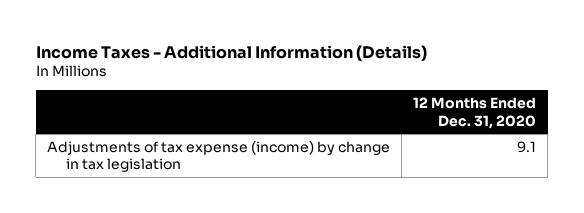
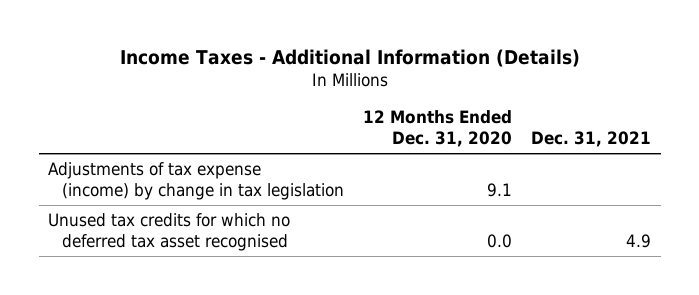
none -> [531,131,652,148] Dec. 31, 2021
none -> [48,213,291,251] Unused tax credits for which no deferred tax asset recognised

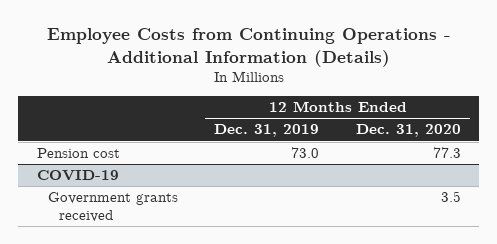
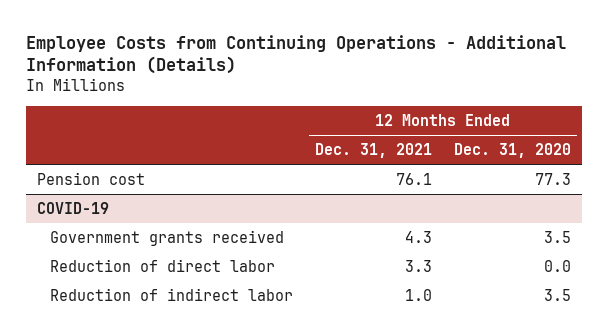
[214,124,320,138] Dec. 31, 2019 -> none
none -> [315,143,433,159] Dec. 31, 2021
none -> [49,258,275,272] Reduction of direct labor
none -> [49,287,293,301] Reduction of indirect labor

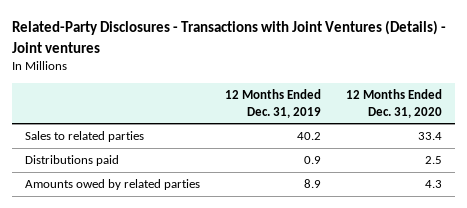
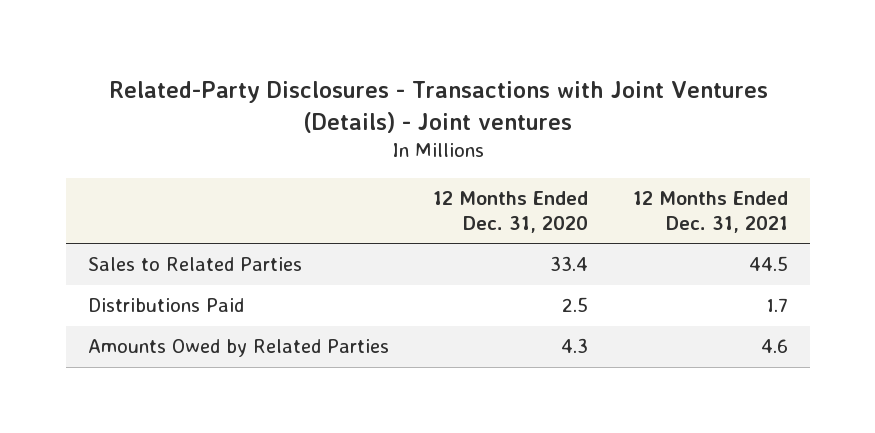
[224,89,321,118] 12 Months Ended Dec. 31, 2019 -> none
none -> [632,191,788,233] 12 Months Ended Dec. 31, 2021
[24,131,144,143] Sales to related parties -> [87,257,302,272] Sales to Related Parties
[24,155,119,167] Distributions paid -> [87,298,244,313] Distributions Paid
[24,179,200,191] Amounts owed by related parties -> [87,339,389,358] Amounts Owed by Related Parties

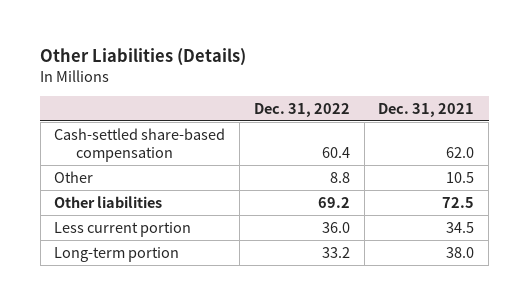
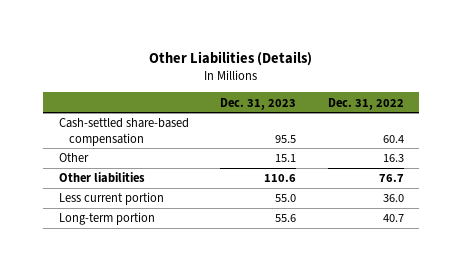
[378,102,475,117] Dec. 31, 2021 -> none
none -> [220,97,297,110] Dec. 31, 2023
[329,171,350,183] 8.8 -> [382,154,404,163] 16.3
[317,196,350,208] 69.2 -> [378,174,404,183] 76.7
[321,246,350,258] 33.2 -> [382,214,404,223] 40.7

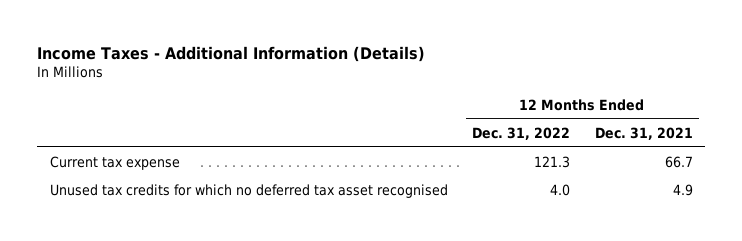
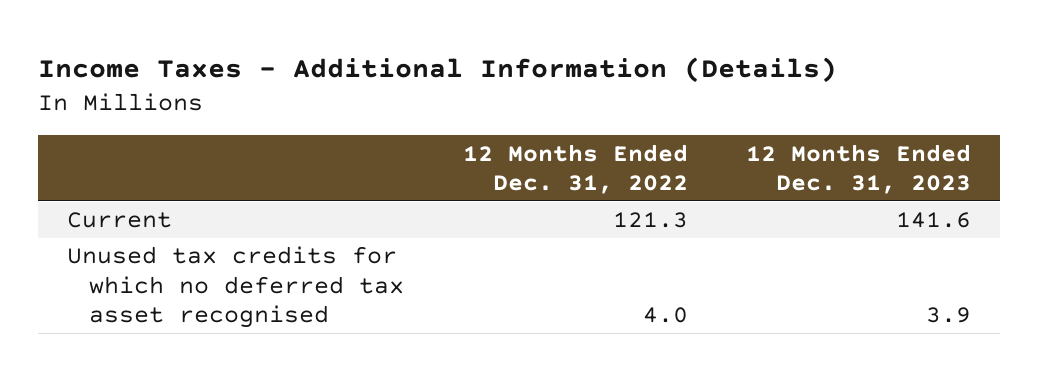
[594,126,693,140] Dec. 31, 2021 -> none
none -> [745,143,971,195] 12 Months Ended Dec. 31, 2023
[49,155,180,170] Current tax expense -> [66,212,172,229] Current

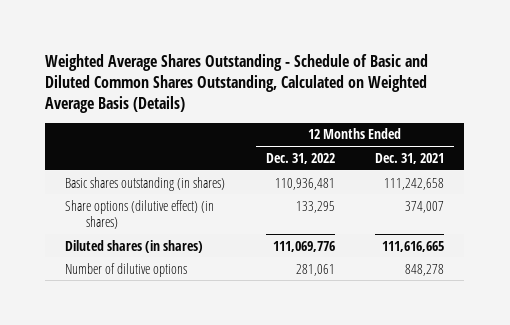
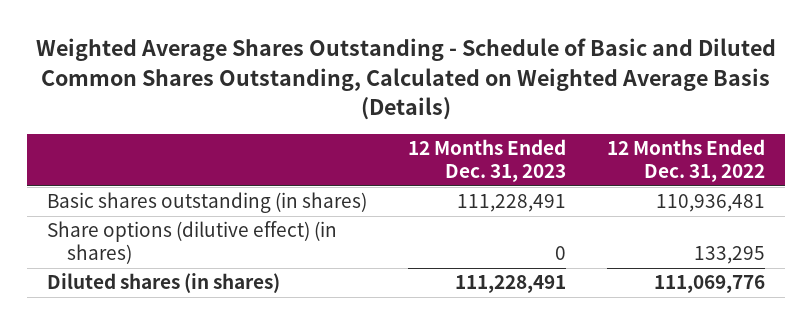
[375,152,445,164] Dec. 31, 2021 -> none
none -> [408,139,567,183] 12 Months Ended Dec. 31, 2023
[65,262,188,277] Number of dilutive options -> none

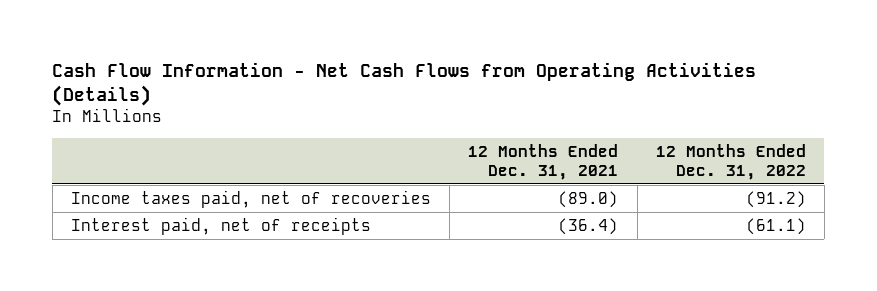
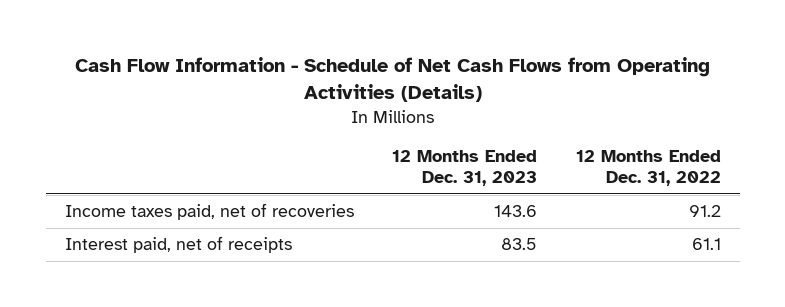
[52,61,757,107] Cash Flow Information - Net Cash Flows from Operating Activities (Details) -> [74,57,710,103] Cash Flow Information - Schedule of Net Cash Flows from Operating Activities (Details)
[468,144,619,180] 12 Months Ended Dec. 31, 2021 -> none
none -> [392,150,538,187] 12 Months Ended Dec. 31, 2023
[745,191,806,209] (91.2) -> [688,205,721,218] 91.2
[745,218,806,236] (61.1) -> [691,238,721,251] 61.1

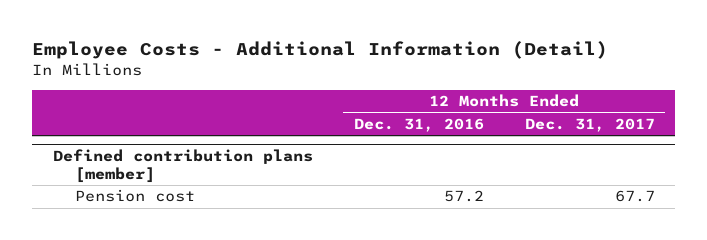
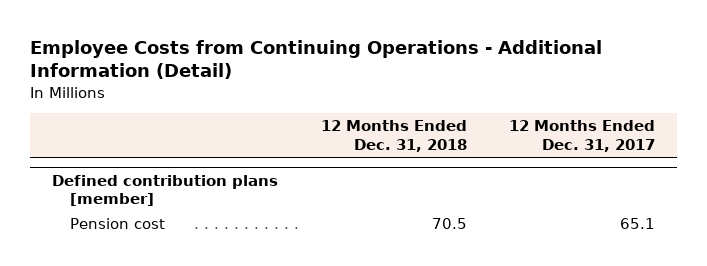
[32,41,609,60] Employee Costs - Additional Information (Detail) -> [30,39,603,80] Employee Costs from Continuing Operations - Additional Information (Detail)
[353,117,484,132] Dec. 31, 2016 -> none
none -> [320,120,467,153] 12 Months Ended Dec. 31, 2018
[614,190,655,203] 67.7 -> [620,218,656,230] 65.1

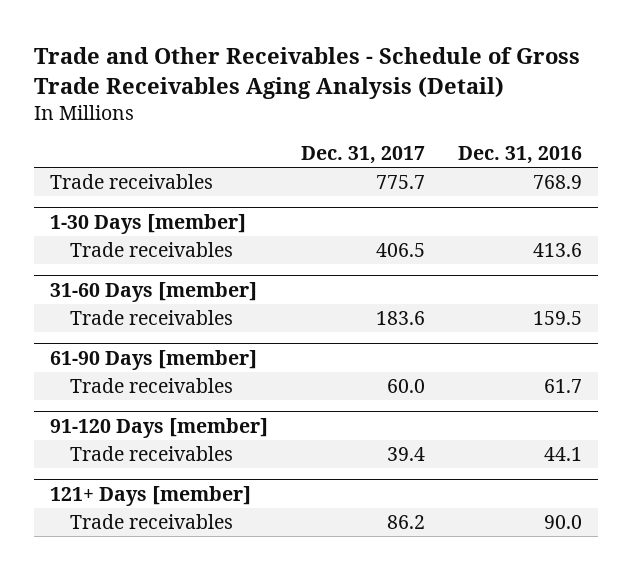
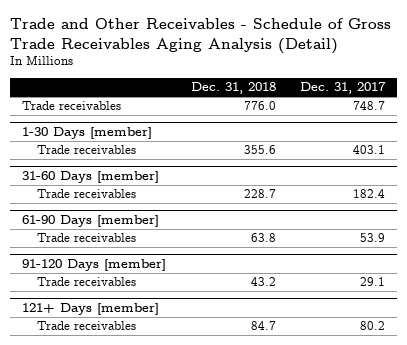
[457,145,582,164] Dec. 31, 2016 -> none
none -> [190,82,276,95] Dec. 31, 2018
[375,175,425,190] 775.7 -> [352,101,385,111] 748.7
[375,243,425,258] 406.5 -> [352,145,385,155] 403.1
[375,311,425,326] 183.6 -> [352,189,385,199] 182.4
[386,379,425,394] 60.0 -> [359,233,385,243] 53.9
[386,447,425,462] 39.4 -> [359,277,385,287] 29.1
[386,515,425,530] 86.2 -> [359,321,385,331] 80.2

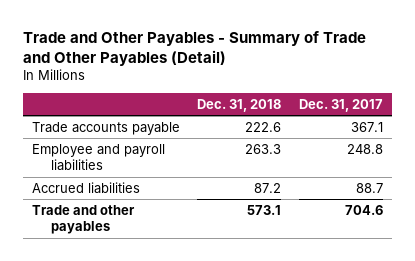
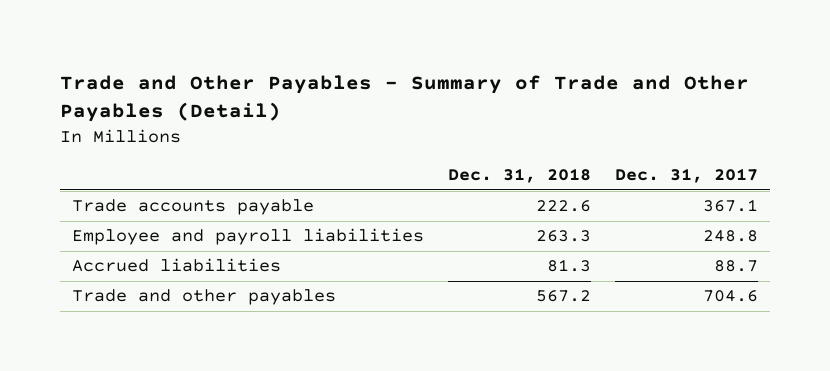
[254,182,282,193] 87.2 -> [547,259,592,273] 81.3
[247,204,282,215] 573.1 -> [536,290,592,303] 567.2

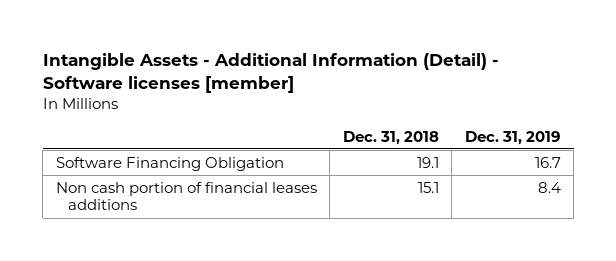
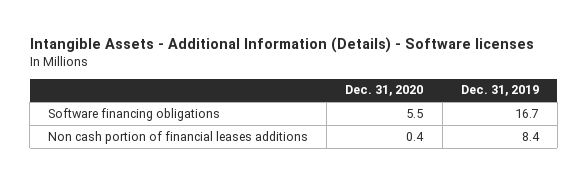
[42,52,499,93] Intangible Assets - Additional Information (Detail) - Software licenses [member] -> [29,37,534,54] Intangible Assets - Additional Information (Details) - Software licenses
[342,130,439,145] Dec. 31, 2018 -> none
none -> [345,85,424,97] Dec. 31, 2020
[55,156,284,171] Software Financing Obligation -> [48,107,221,121] Software financing obligations

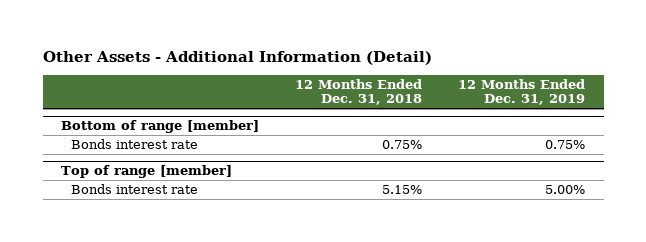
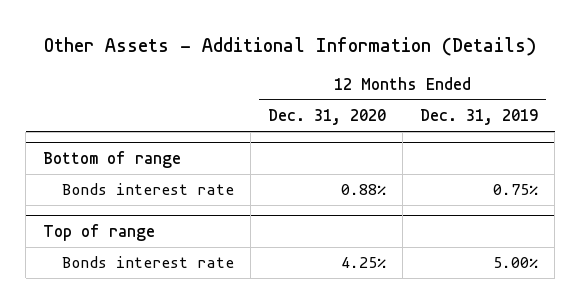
[42,51,432,66] Other Assets - Additional Information (Detail) -> [44,36,537,56] Other Assets - Additional Information (Details)
[295,78,423,106] 12 Months Ended Dec. 31, 2018 -> none
none -> [267,109,386,126] Dec. 31, 2020
[61,120,260,134] Bottom of range [member] -> [42,150,181,168] Bottom of range
[61,165,233,179] Top of range [member] -> [42,223,155,241] Top of range

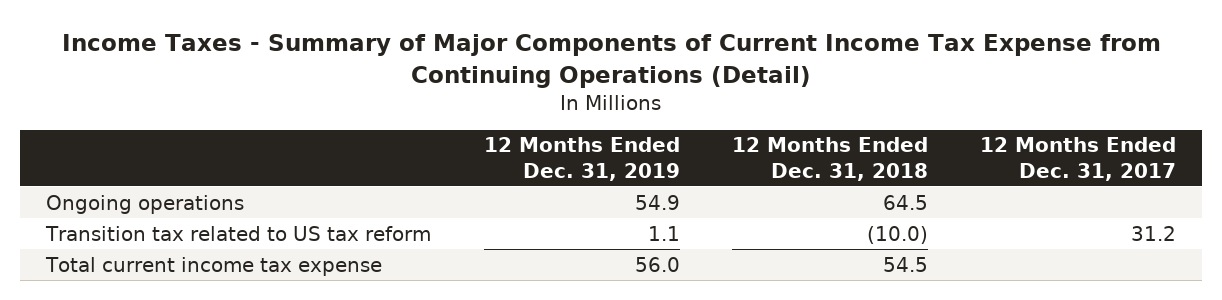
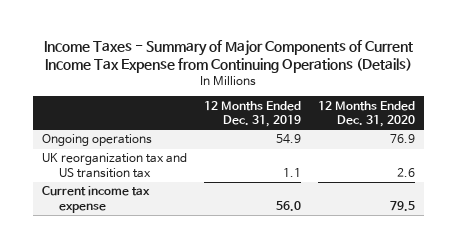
[62,34,1162,88] Income Taxes - Summary of Major Components of Current Income Tax Expense from Continuing Operations (Detail) -> [44,39,414,74] Income Taxes - Summary of Major Components of Current Income Tax Expense from Continuing Operations (Details)
[731,137,928,181] 12 Months Ended Dec. 31, 2018 -> none
[980,137,1177,181] 12 Months Ended Dec. 31, 2017 -> none
none -> [317,100,415,128] 12 Months Ended Dec. 31, 2020
[45,225,432,241] Transition tax related to US tax reform -> none
none -> [41,153,187,178] UK reorganization tax and US transition tax
[45,256,383,276] Total current income tax expense -> [41,186,150,213] Current income tax expense

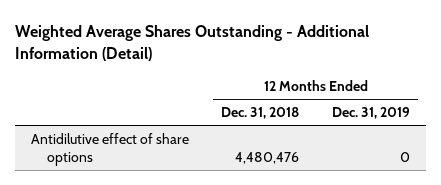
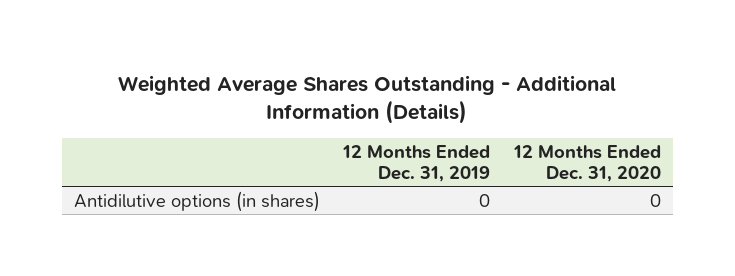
[15,24,370,61] Weighted Average Shares Outstanding - Additional Information (Detail) -> [118,74,617,125] Weighted Average Shares Outstanding - Additional Information (Details)
[221,107,300,120] Dec. 31, 2018 -> none
none -> [513,144,662,183] 12 Months Ended Dec. 31, 2020
[31,133,190,166] Antidilutive effect of share options -> [73,190,320,212] Antidilutive options (in shares)

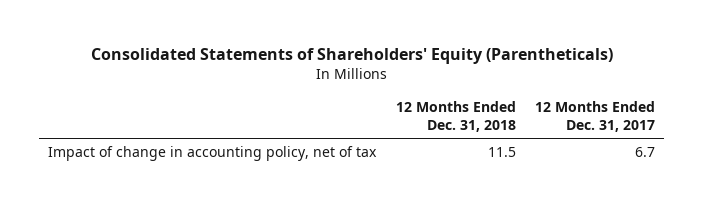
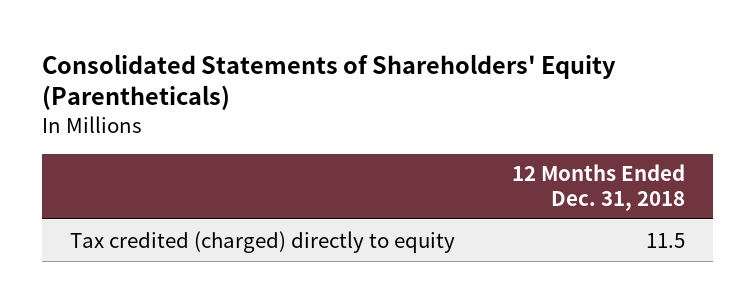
[534,100,655,132] 12 Months Ended Dec. 31, 2017 -> none
[48,146,378,162] Impact of change in accounting policy, net of tax -> [70,230,456,253] Tax credited (charged) directly to equity

